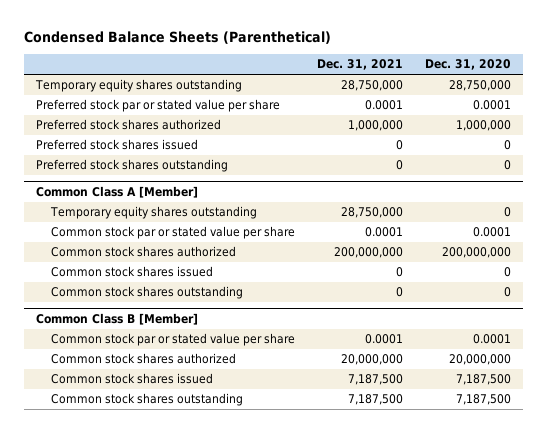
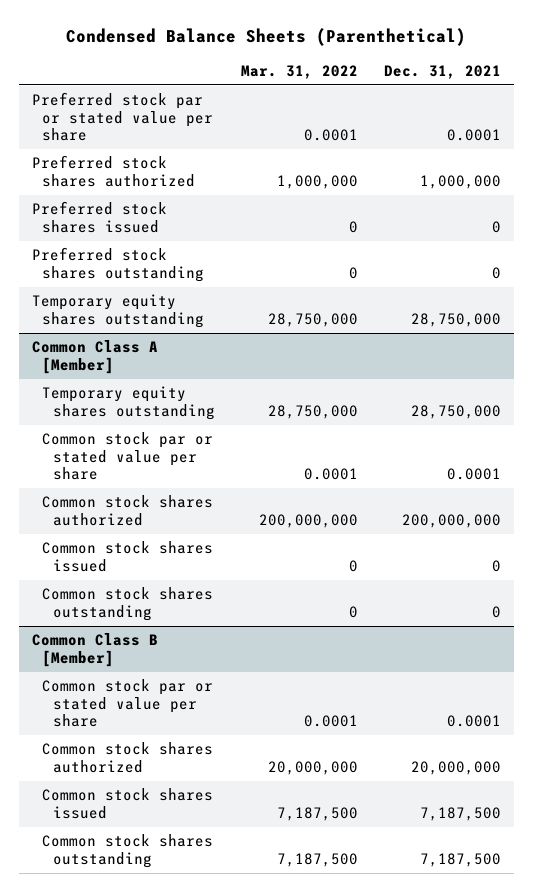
[425,59,512,71] Dec. 31, 2020 -> none
none -> [241,64,359,79] Mar. 31, 2022
[34,79,242,93] Temporary equity shares outstanding -> [31,294,205,328] Temporary equity shares outstanding

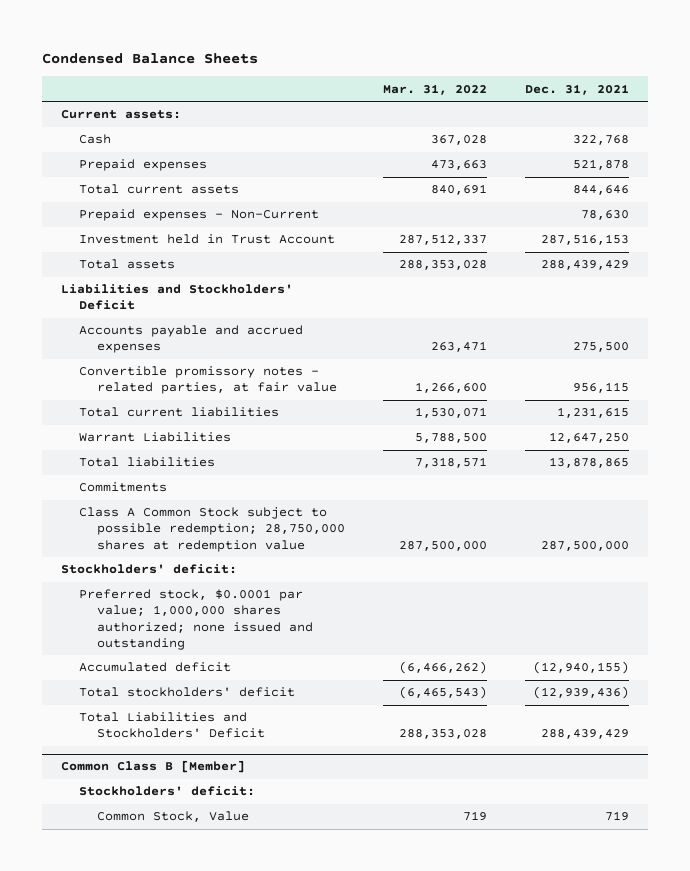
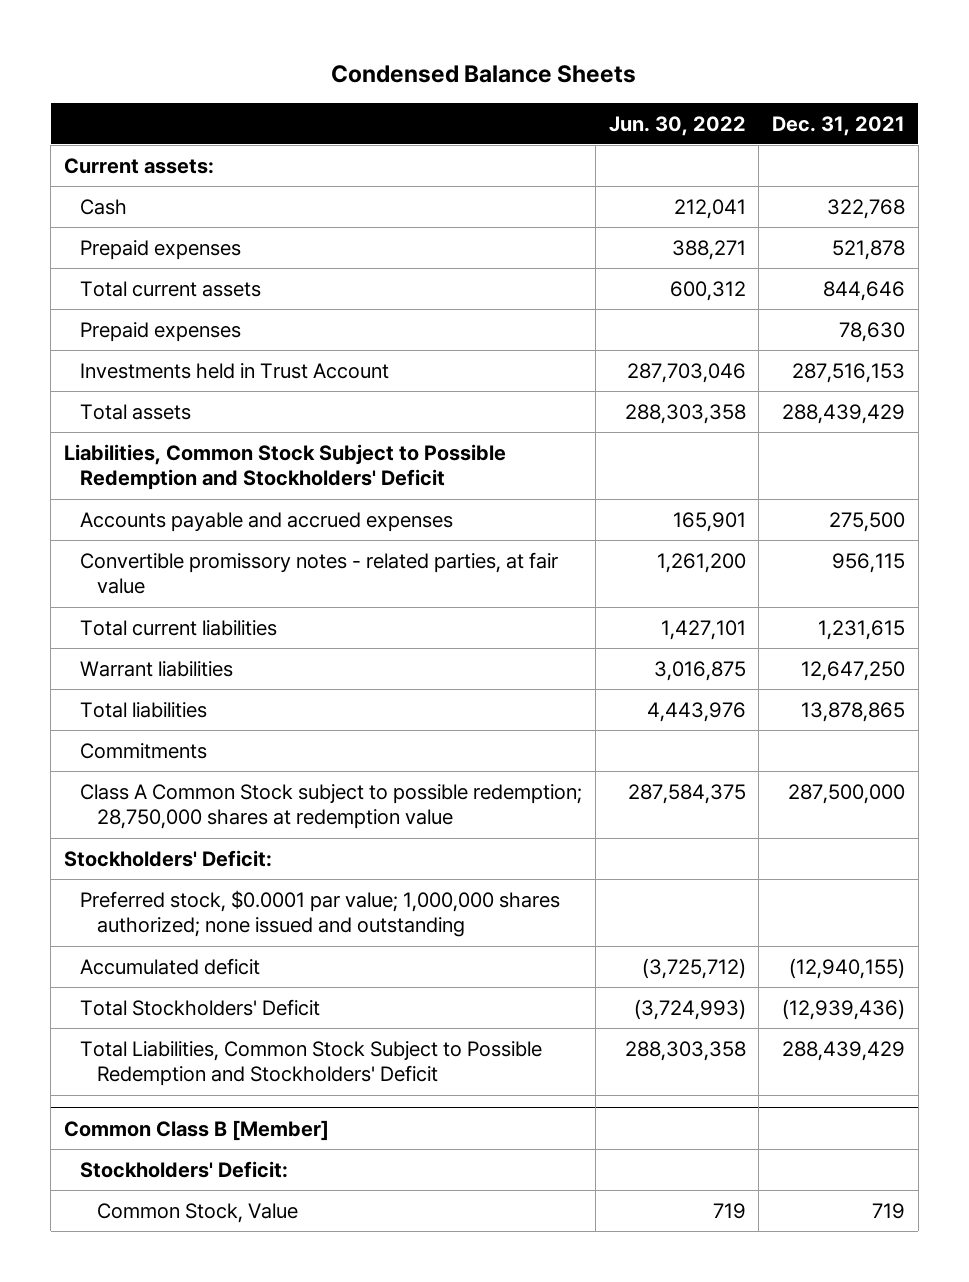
[383,83,488,95] Mar. 31, 2022 -> none
none -> [608,115,746,136] Jun. 30, 2022
[78,209,319,222] Prepaid expenses - Non-Current -> [80,321,242,342] Prepaid expenses
[78,234,335,245] Investment held in Trust Account -> [80,362,390,379] Investments held in Trust Account
[60,284,293,311] Liabilities and Stockholders' Deficit -> [63,443,506,491] Liabilities, Common Stock Subject to Possible Redemption and Stockholders' Deficit
[78,432,231,443] Warrant Liabilities -> [80,660,234,677] Warrant liabilities
[60,564,237,575] Stockholders' deficit: -> [63,849,272,867] Stockholders' Deficit:
[78,687,295,698] Total stockholders' deficit -> [80,998,321,1016] Total Stockholders' Deficit
[78,712,266,739] Total Liabilities and Stockholders' Deficit -> [80,1040,543,1087] Total Liabilities, Common Stock Subject to Possible Redemption and Stockholders' Deficit
[78,786,255,797] Stockholders' deficit: -> [80,1160,289,1178] Stockholders' Deficit:

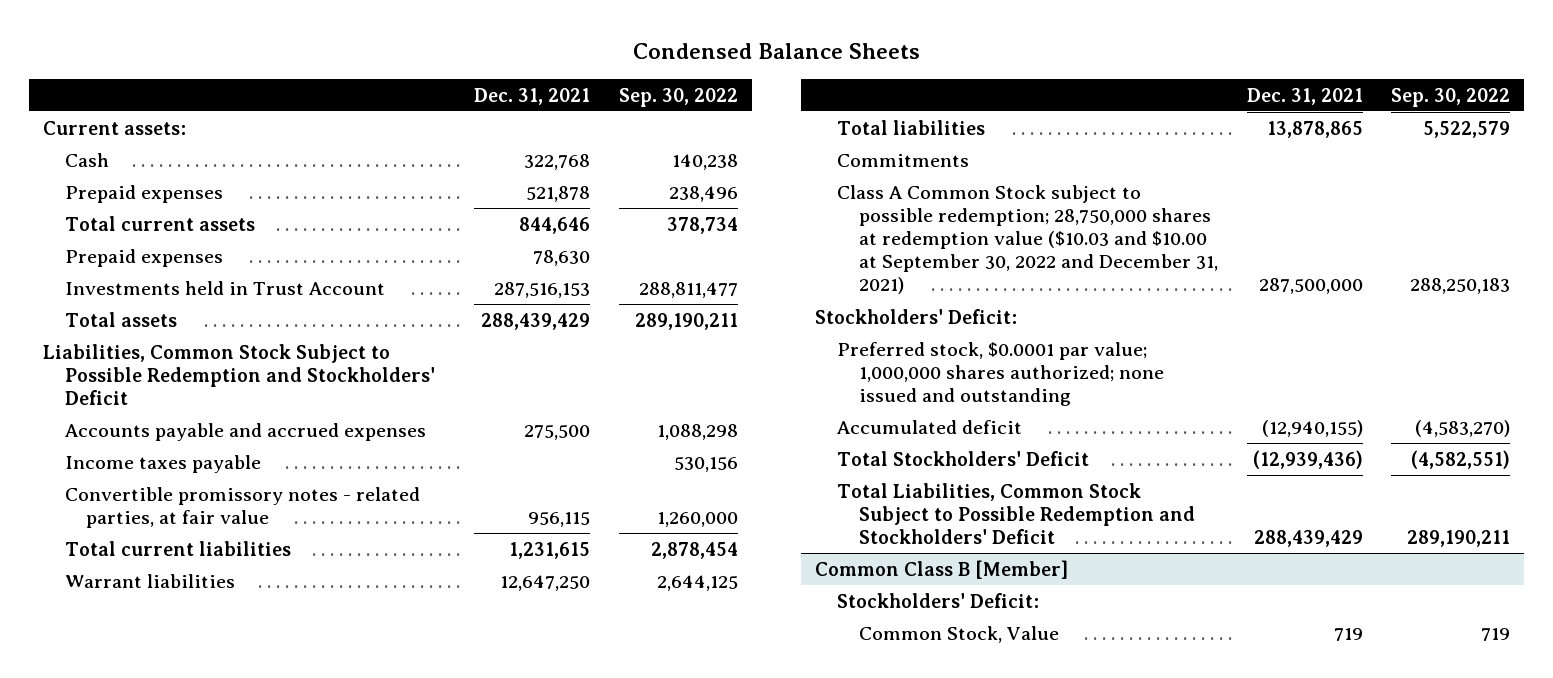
[608,115,746,136] Jun. 30, 2022 -> none
none -> [618,87,738,107] Sep. 30, 2022
none -> [64,454,261,473] Income taxes payable
[80,783,583,830] Class A Common Stock subject to possible redemption; 28,750,000 shares at redemption value -> [837,184,1218,295] Class A Common Stock subject to possible redemption; 28,750,000 shares at redemption value ($10.03 and $10.00 at September 30, 2022 and December 31, 2021)

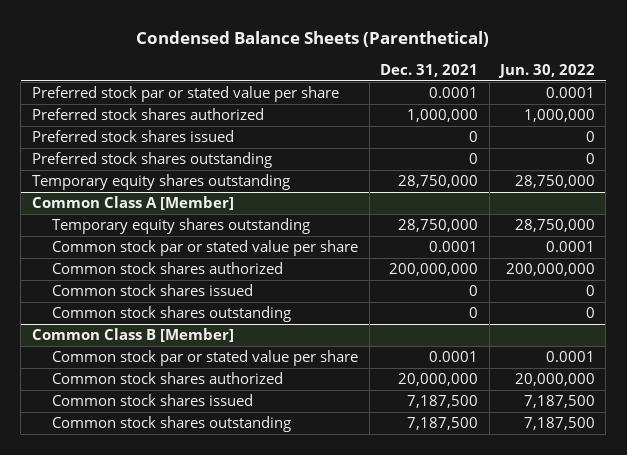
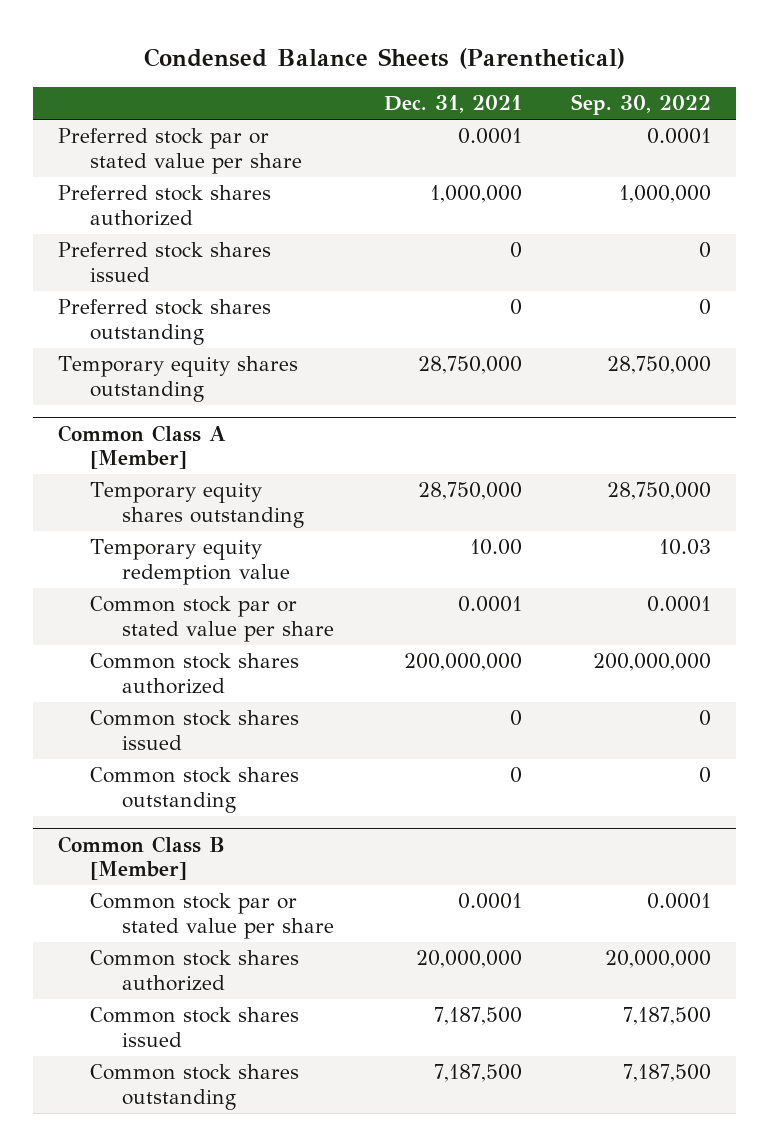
[497,63,595,78] Jun. 30, 2022 -> none
none -> [571,94,712,116] Sep. 30, 2022
none -> [89,539,291,585] Temporary equity redemption value

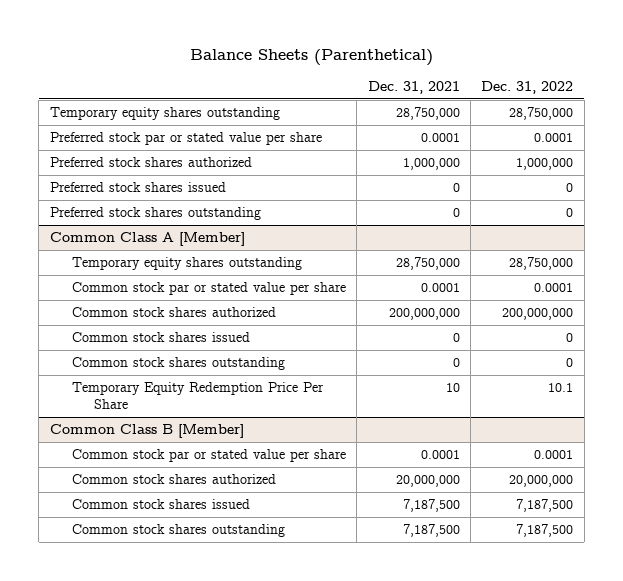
[144,47,626,69] Condensed Balance Sheets (Parenthetical) -> [189,49,433,67] Balance Sheets (Parenthetical)
[571,94,712,116] Sep. 30, 2022 -> none
none -> [481,81,574,95] Dec. 31, 2022
[57,356,298,402] Temporary equity shares outstanding -> [49,107,280,121] Temporary equity shares outstanding
[89,539,291,585] Temporary equity redemption value -> none
none -> [71,382,324,410] Temporary Equity Redemption Price Per Share

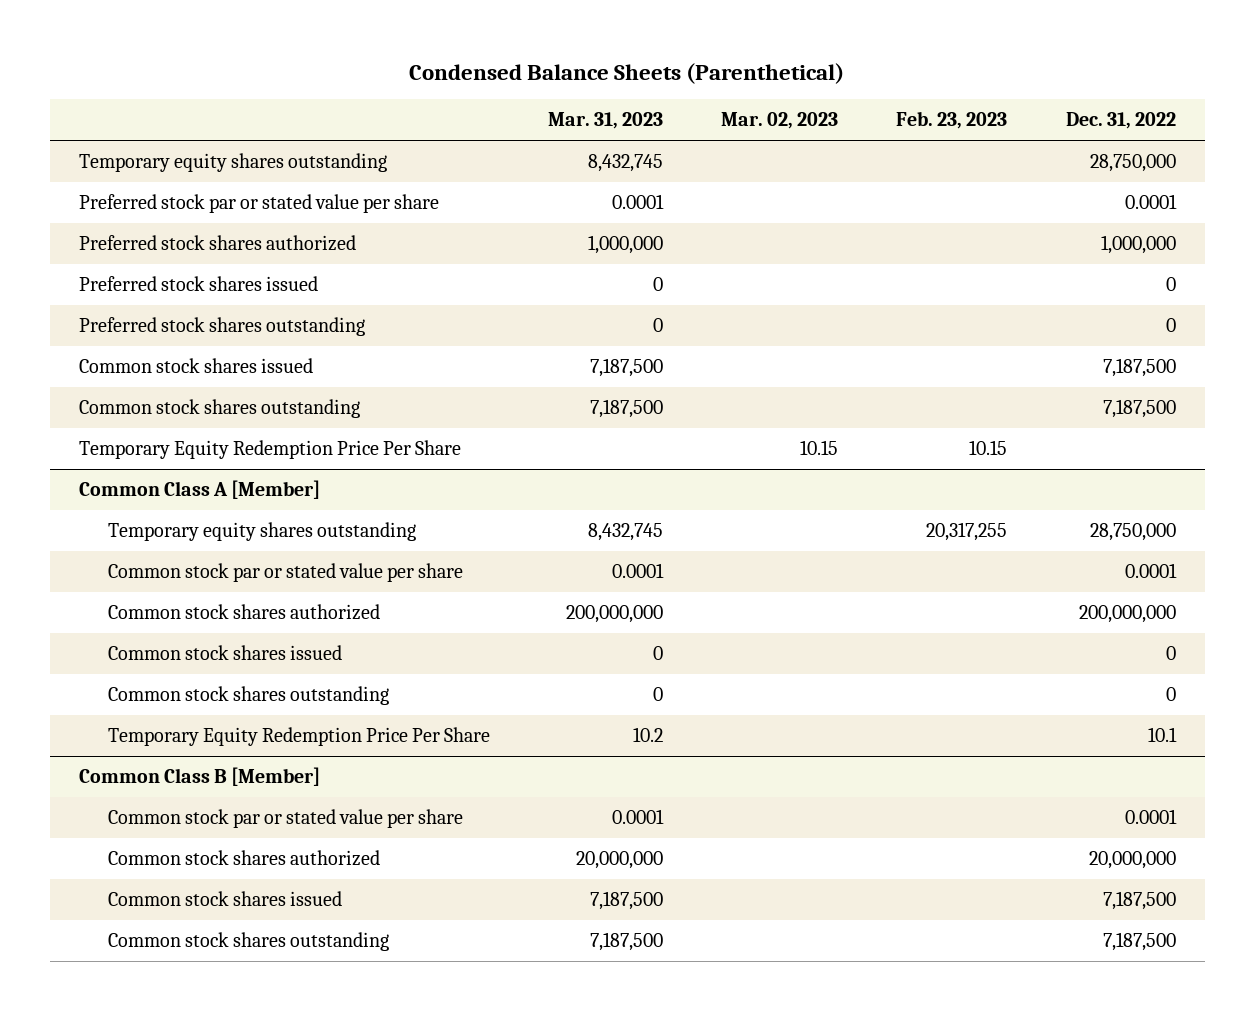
[189,49,433,67] Balance Sheets (Parenthetical) -> [409,62,845,84] Condensed Balance Sheets (Parenthetical)
[367,81,460,95] Dec. 31, 2021 -> none
none -> [548,112,664,130] Mar. 31, 2023
none -> [721,112,839,130] Mar. 02, 2023
none -> [896,111,1008,130] Feb. 23, 2023
none -> [78,357,313,373] Common stock shares issued
none -> [78,398,360,418] Common stock shares outstanding
none -> [78,439,461,459] Temporary Equity Redemption Price Per Share

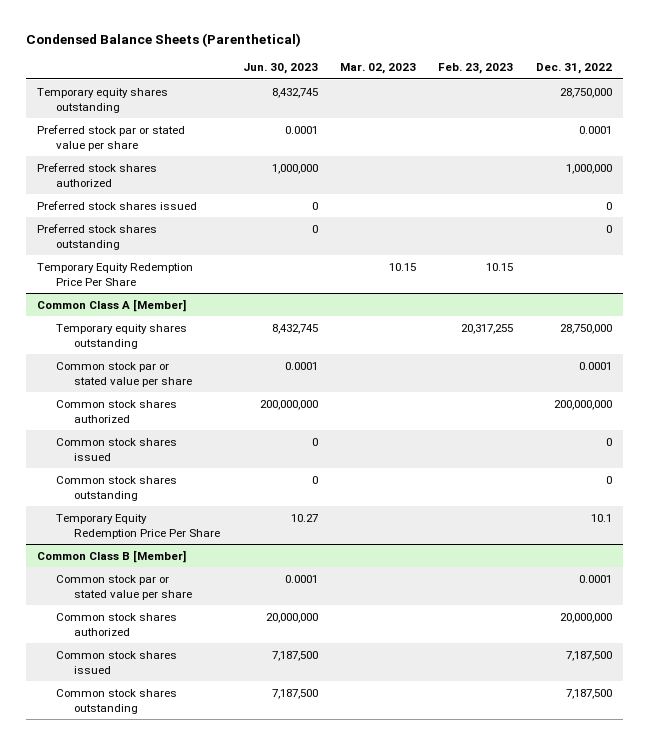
[548,112,664,130] Mar. 31, 2023 -> none
none -> [242,63,318,75] Jun. 30, 2023
[78,357,313,373] Common stock shares issued -> none
[78,398,360,418] Common stock shares outstanding -> none

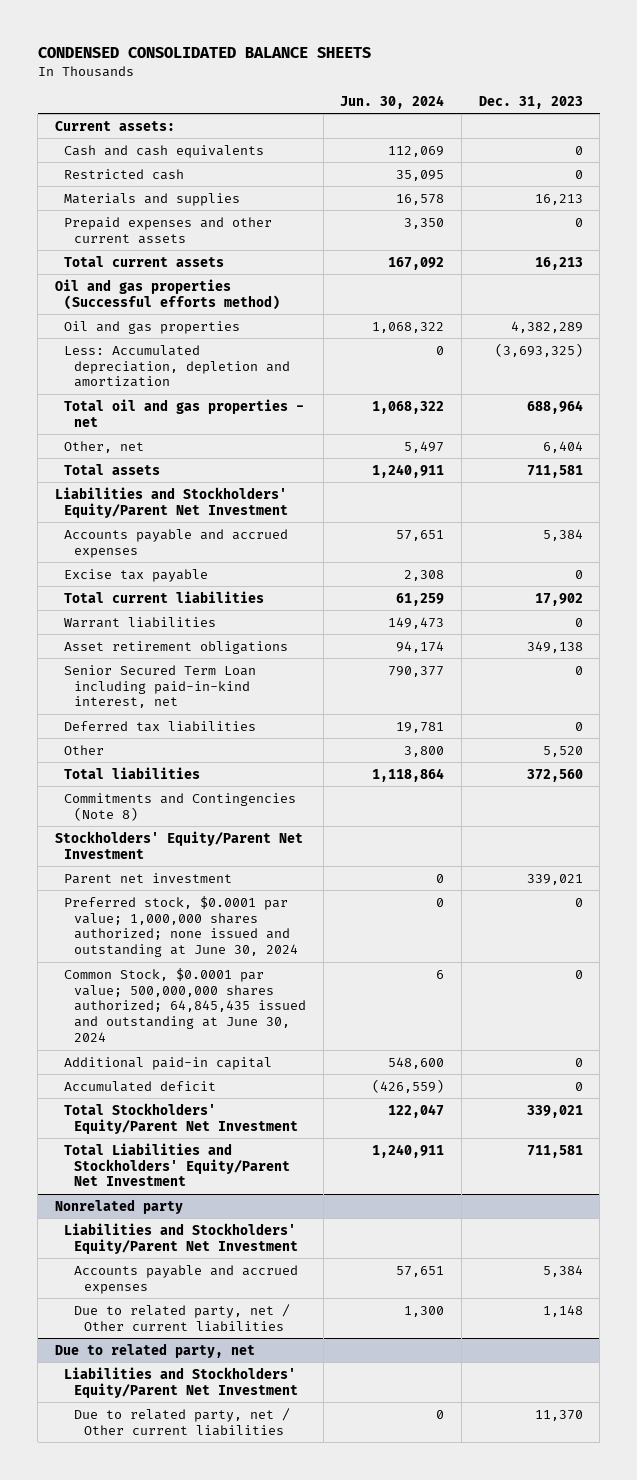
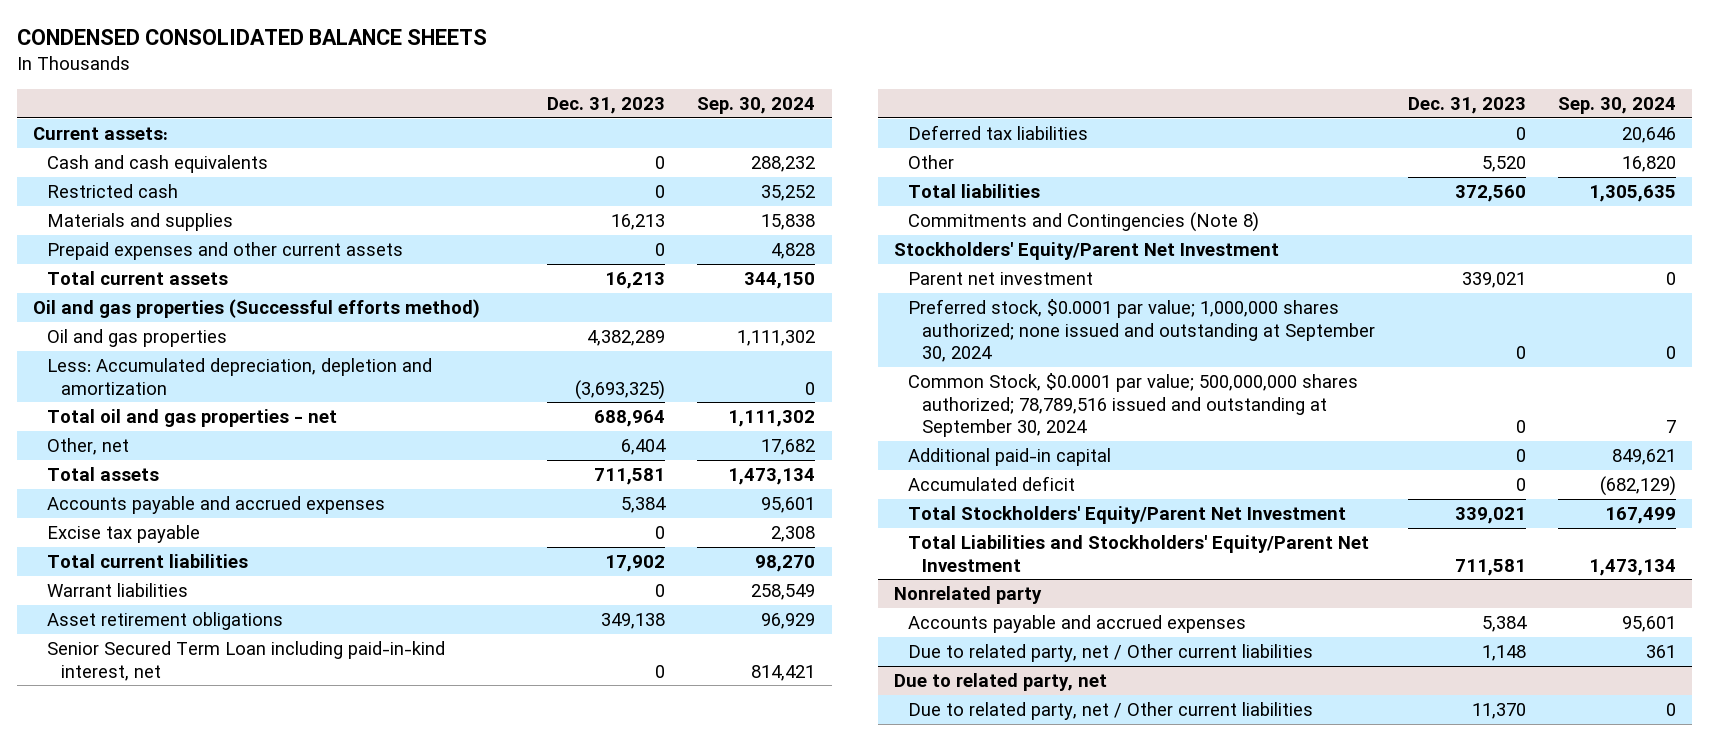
[340,94,445,109] Jun. 30, 2024 -> none
none -> [697,96,816,114] Sep. 30, 2024
[54,486,289,518] Liabilities and Stockholders' Equity/Parent Net Investment -> none
[64,895,299,958] Preferred stock, $0.0001 par value; 1,000,000 shares authorized; none issued and outstanding at June 30, 2024 -> [908,298,1376,363] Preferred stock, $0.0001 par value; 1,000,000 shares authorized; none issued and outstanding at September 30, 2024
[64,967,307,1043] Common Stock, $0.0001 par value; 500,000,000 shares authorized; 64,845,435 issued and outstanding at June 30, 2024 -> [908,372,1359,438] Common Stock, $0.0001 par value; 500,000,000 shares authorized; 78,789,516 issued and outstanding at September 30, 2024
[64,1222,299,1254] Liabilities and Stockholders' Equity/Parent Net Investment -> none
[64,1366,299,1398] Liabilities and Stockholders' Equity/Parent Net Investment -> none

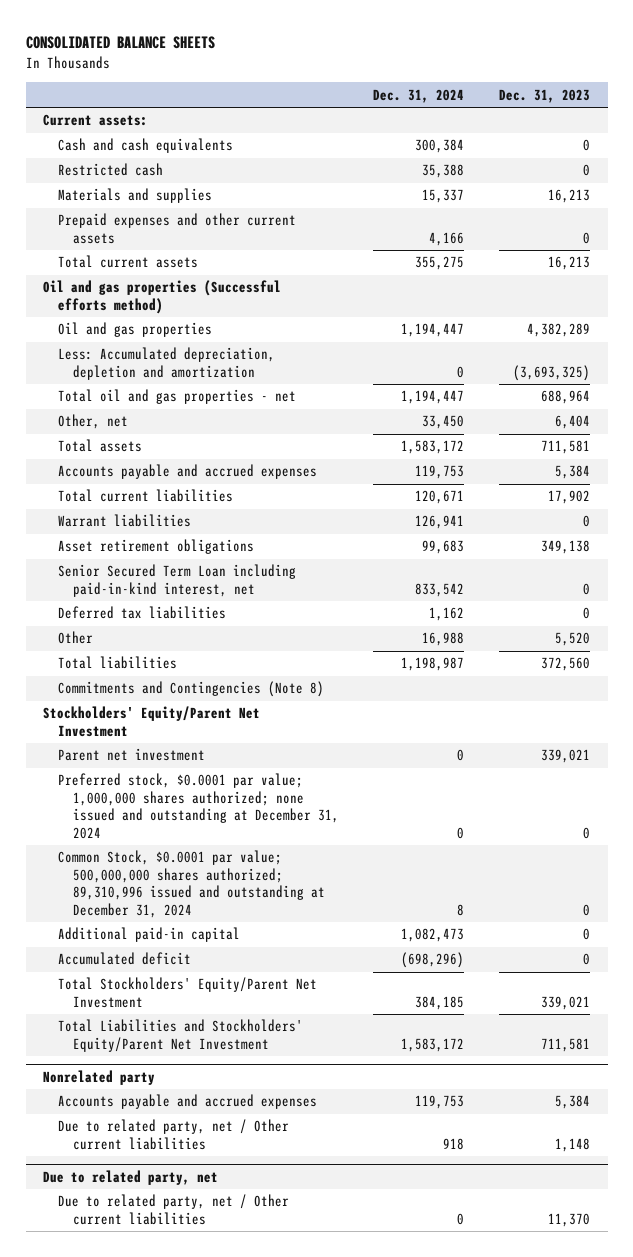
[16,29,487,46] CONDENSED CONSOLIDATED BALANCE SHEETS -> [25,36,215,50] CONSOLIDATED BALANCE SHEETS
[697,96,816,114] Sep. 30, 2024 -> none
none -> [373,88,465,103] Dec. 31, 2024
[47,524,201,543] Excise tax payable -> none
[908,298,1376,363] Preferred stock, $0.0001 par value; 1,000,000 shares authorized; none issued and outstanding at September 30, 2024 -> [57,773,339,839] Preferred stock, $0.0001 par value; 1,000,000 shares authorized; none issued and outstanding at December 31, 2024
[908,372,1359,438] Common Stock, $0.0001 par value; 500,000,000 shares authorized; 78,789,516 issued and outstanding at September 30, 2024 -> [57,850,325,918] Common Stock, $0.0001 par value; 500,000,000 shares authorized; 89,310,996 issued and outstanding at December 31, 2024

